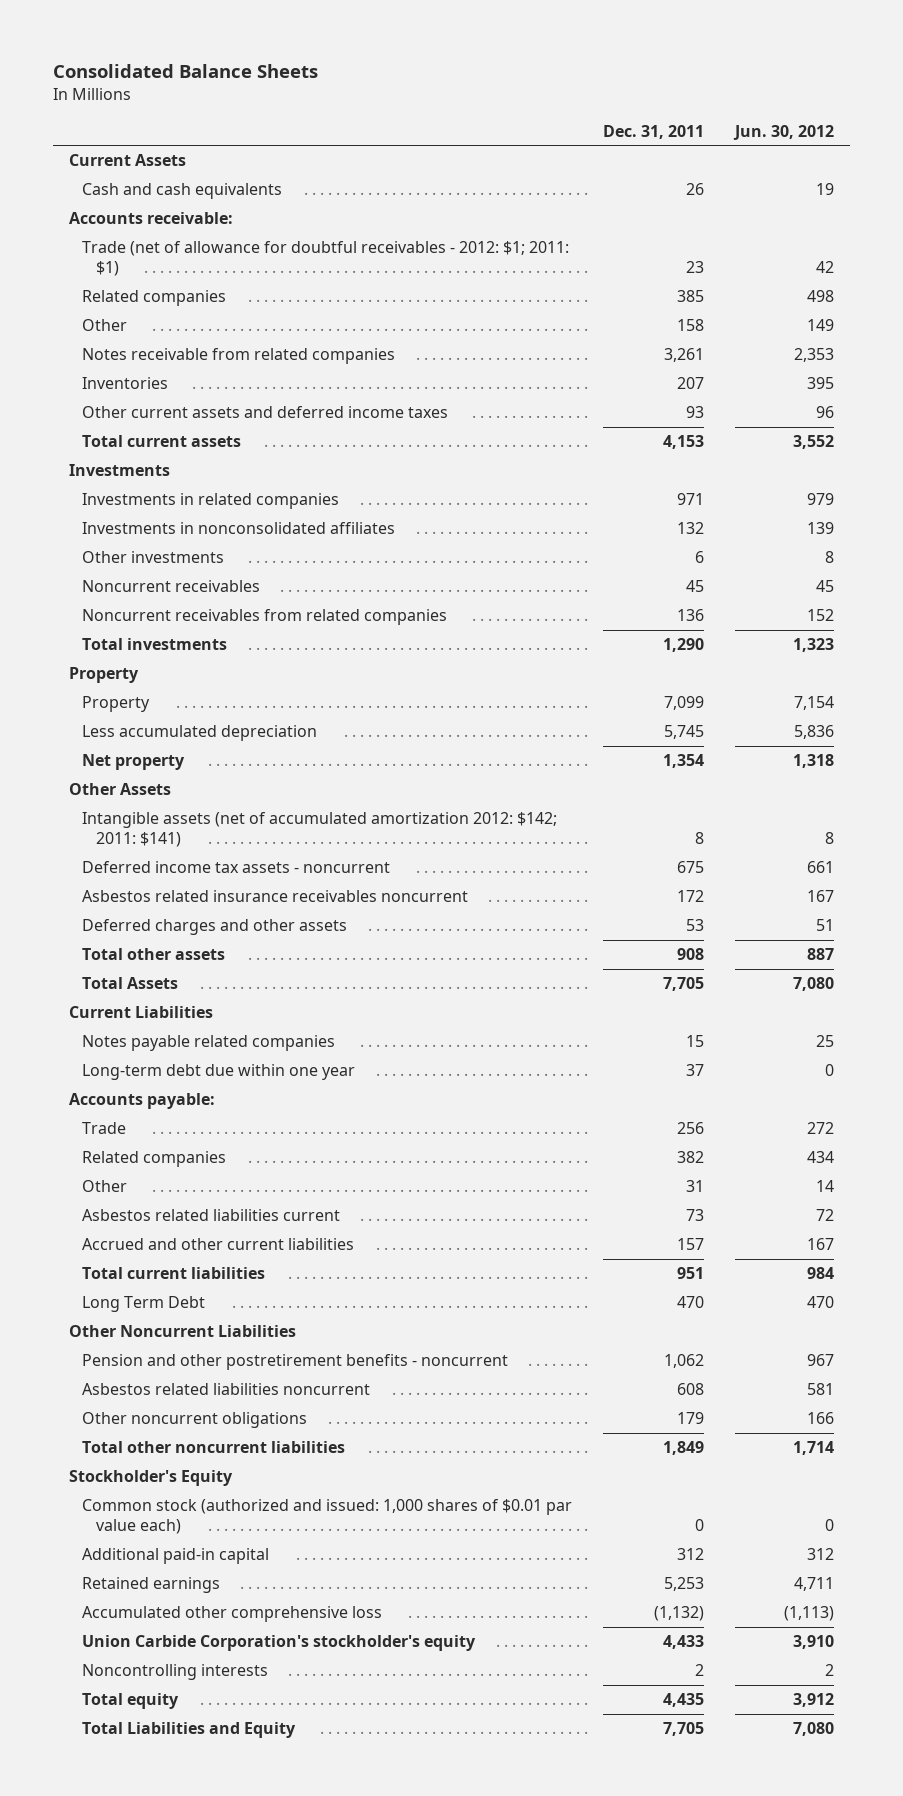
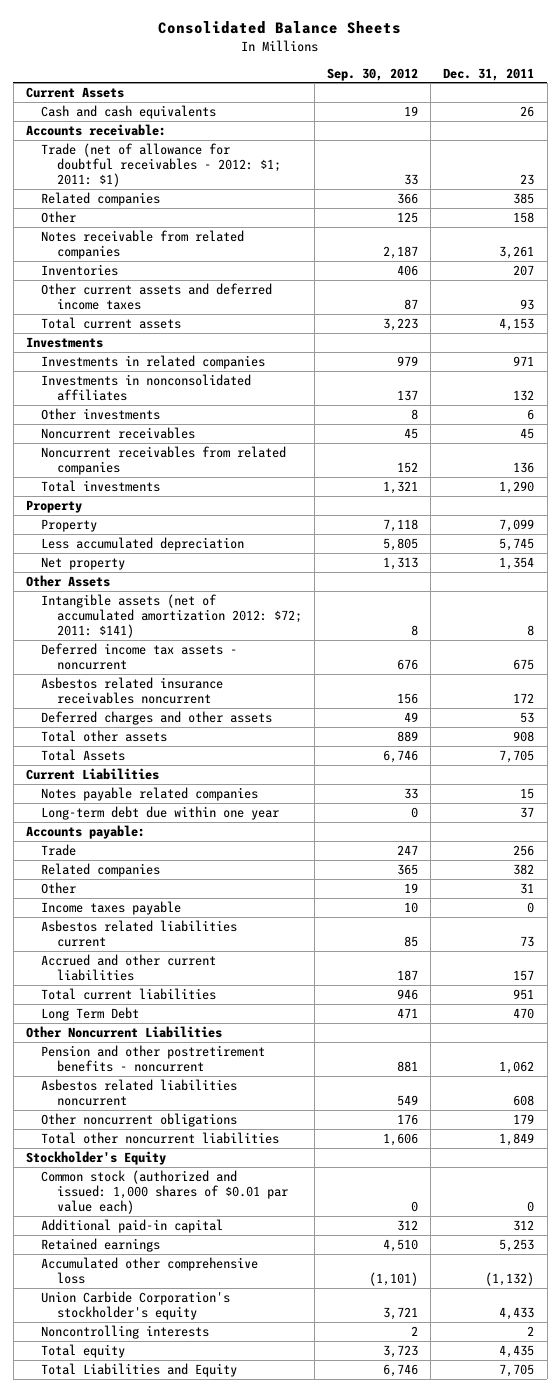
[733,124,835,140] Jun. 30, 2012 -> none
none -> [327,67,419,81] Sep. 30, 2012
[82,812,558,848] Intangible assets (net of accumulated amortization 2012: $142; 2011: $141) -> [41,593,302,639] Intangible assets (net of accumulated amortization 2012: $72; 2011: $141)
none -> [41,900,182,915] Income taxes payable

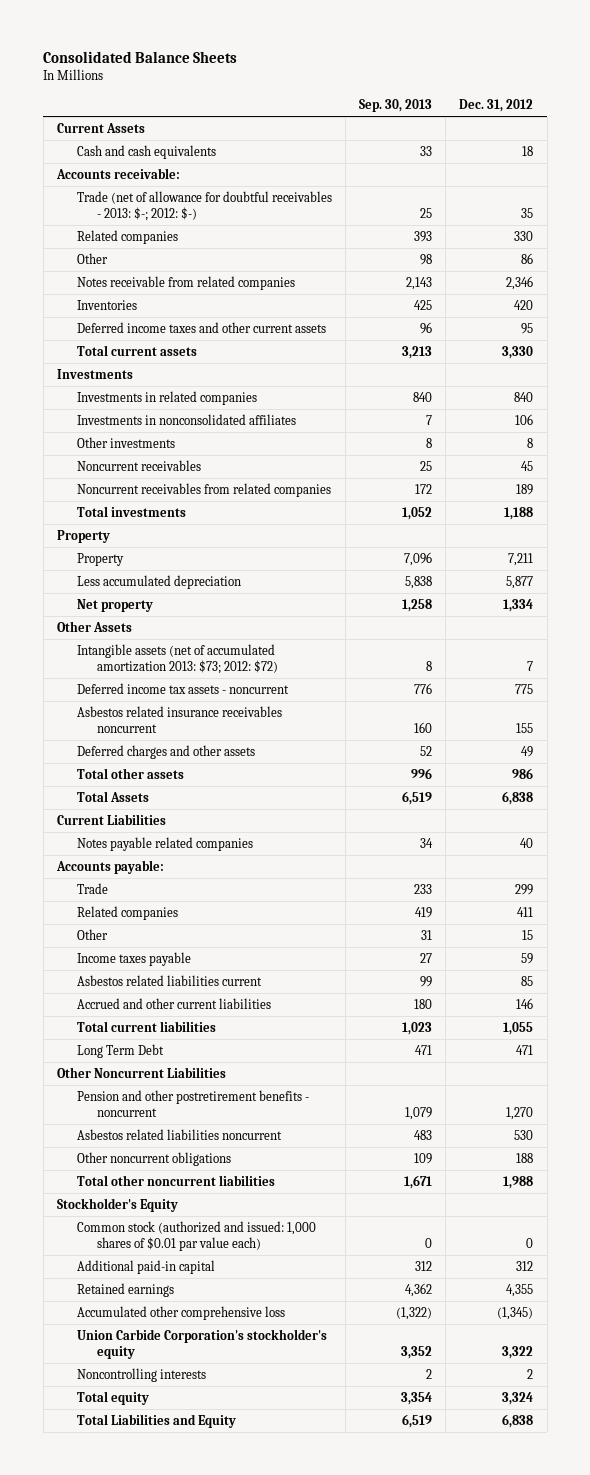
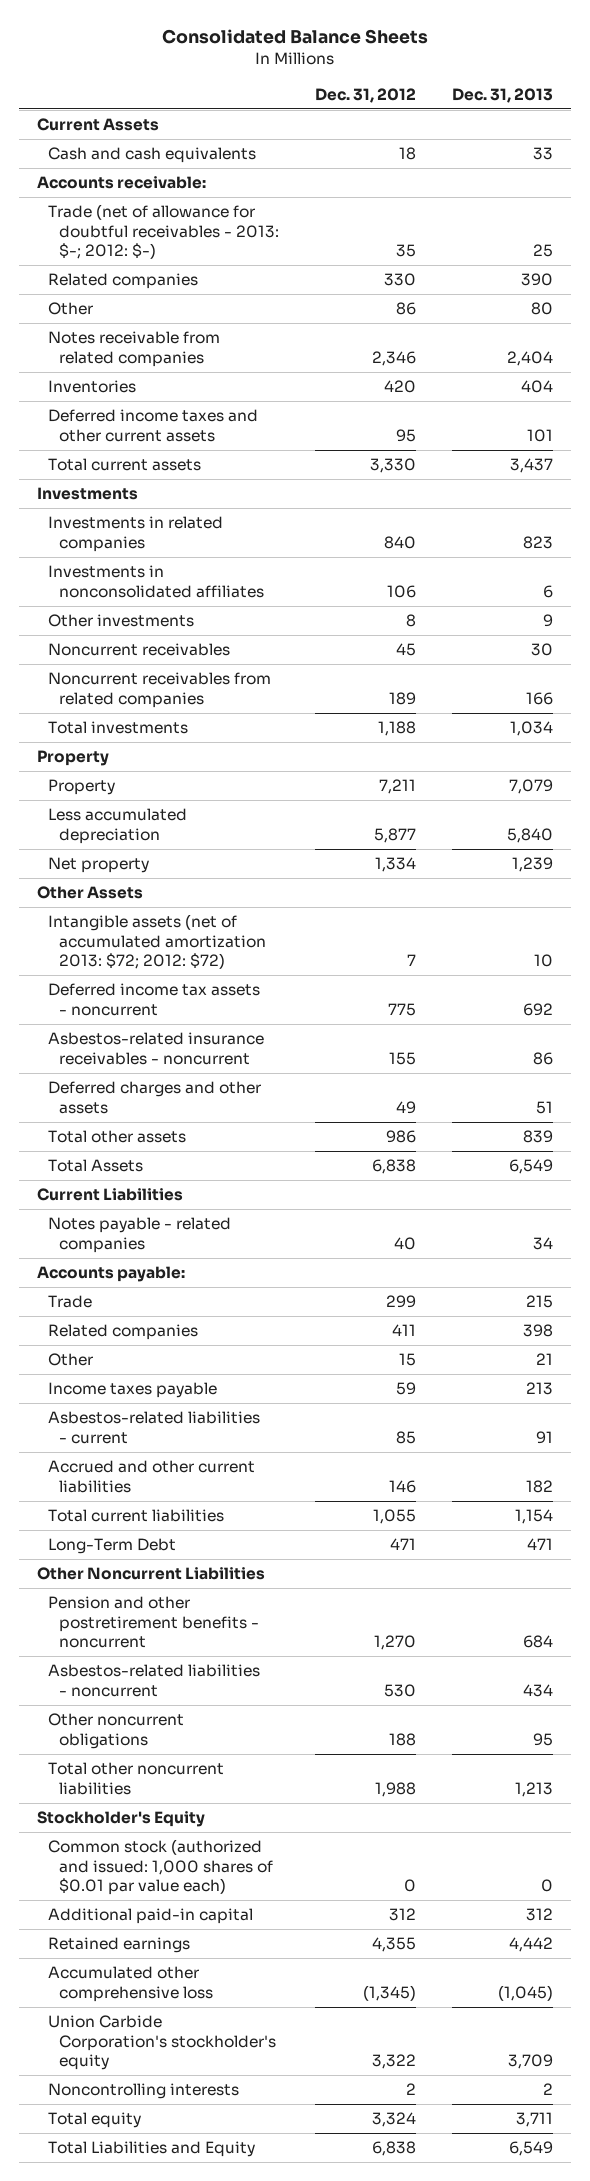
[359,99,433,113] Sep. 30, 2013 -> none
none -> [452,87,554,103] Dec. 31, 2013
[76,643,278,674] Intangible assets (net of accumulated amortization 2013: $73; 2012: $72) -> [48,914,267,970] Intangible assets (net of accumulated amortization 2013: $72; 2012: $72)
[76,705,282,733] Asbestos related insurance receivables noncurrent -> [48,1032,265,1065] Asbestos-related insurance receivables - noncurrent
[76,836,253,851] Notes payable related companies -> [48,1217,232,1253] Notes payable - related companies
[76,974,262,986] Asbestos related liabilities current -> [48,1411,261,1444] Asbestos-related liabilities - current
[76,1043,164,1058] Long Term Debt -> [48,1538,177,1555] Long-Term Debt
[76,1128,282,1140] Asbestos related liabilities noncurrent -> [48,1664,261,1697] Asbestos-related liabilities - noncurrent

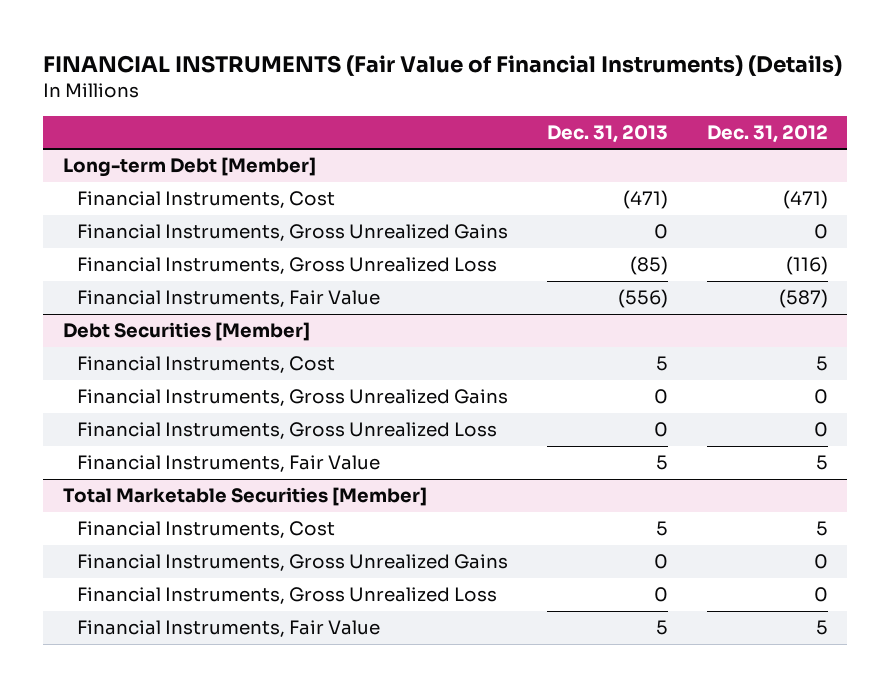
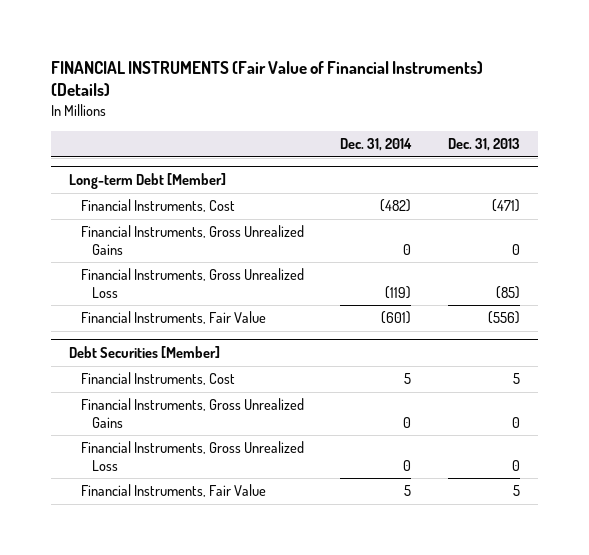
[707,124,829,143] Dec. 31, 2012 -> none
none -> [340,138,413,152] Dec. 31, 2014
[62,487,427,507] Total Marketable Securities [Member] -> none
[77,521,336,539] Financial Instruments, Cost -> none
[77,554,509,572] Financial Instruments, Gross Unrealized Gains -> none
[77,587,498,605] Financial Instruments, Gross Unrealized Loss -> none
[77,620,381,638] Financial Instruments, Fair Value -> none

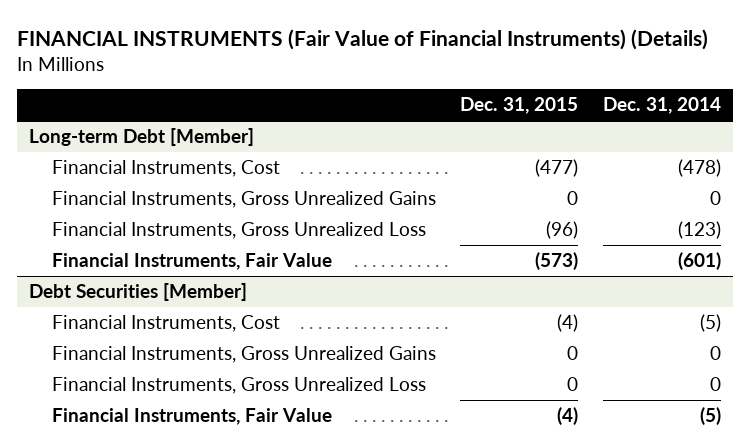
[448,138,521,152] Dec. 31, 2013 -> none
none -> [460,97,579,115] Dec. 31, 2015
[380,199,412,213] (482) -> [677,159,721,178] (478)
[385,285,412,299] (119) -> [677,221,721,240] (123)
[404,373,412,385] 5 -> [699,314,721,333] (5)
[404,485,412,497] 5 -> [699,407,721,426] (5)

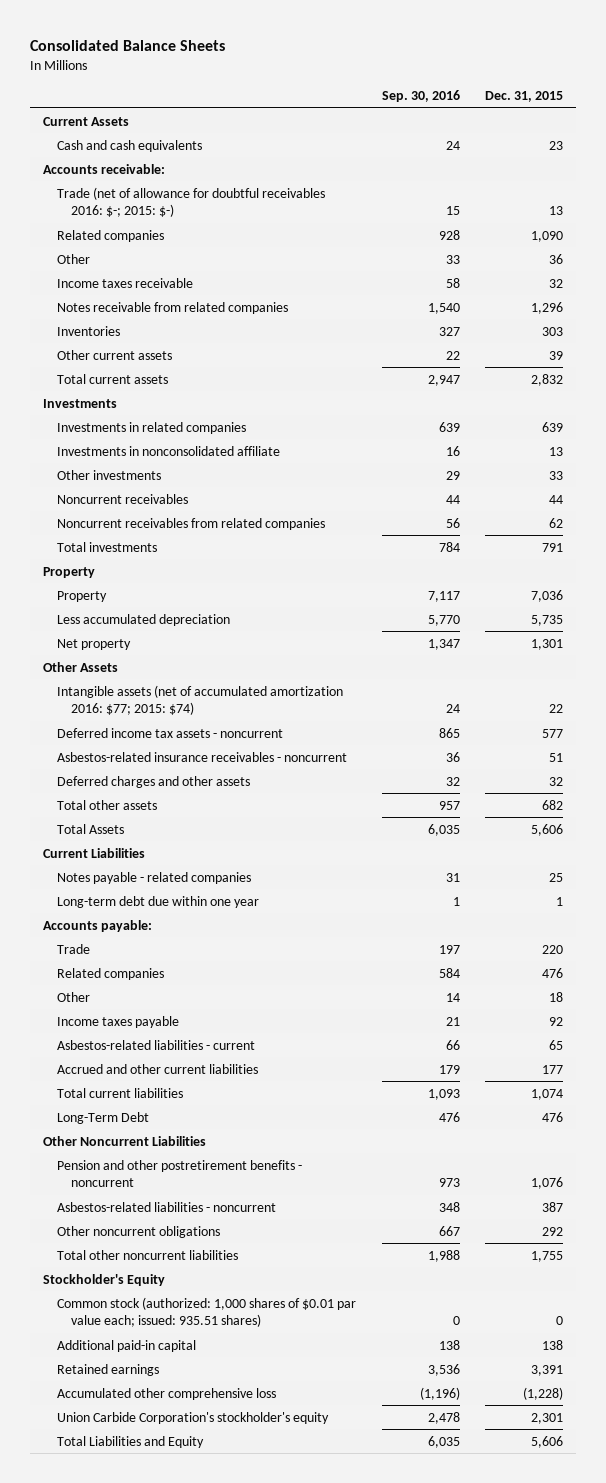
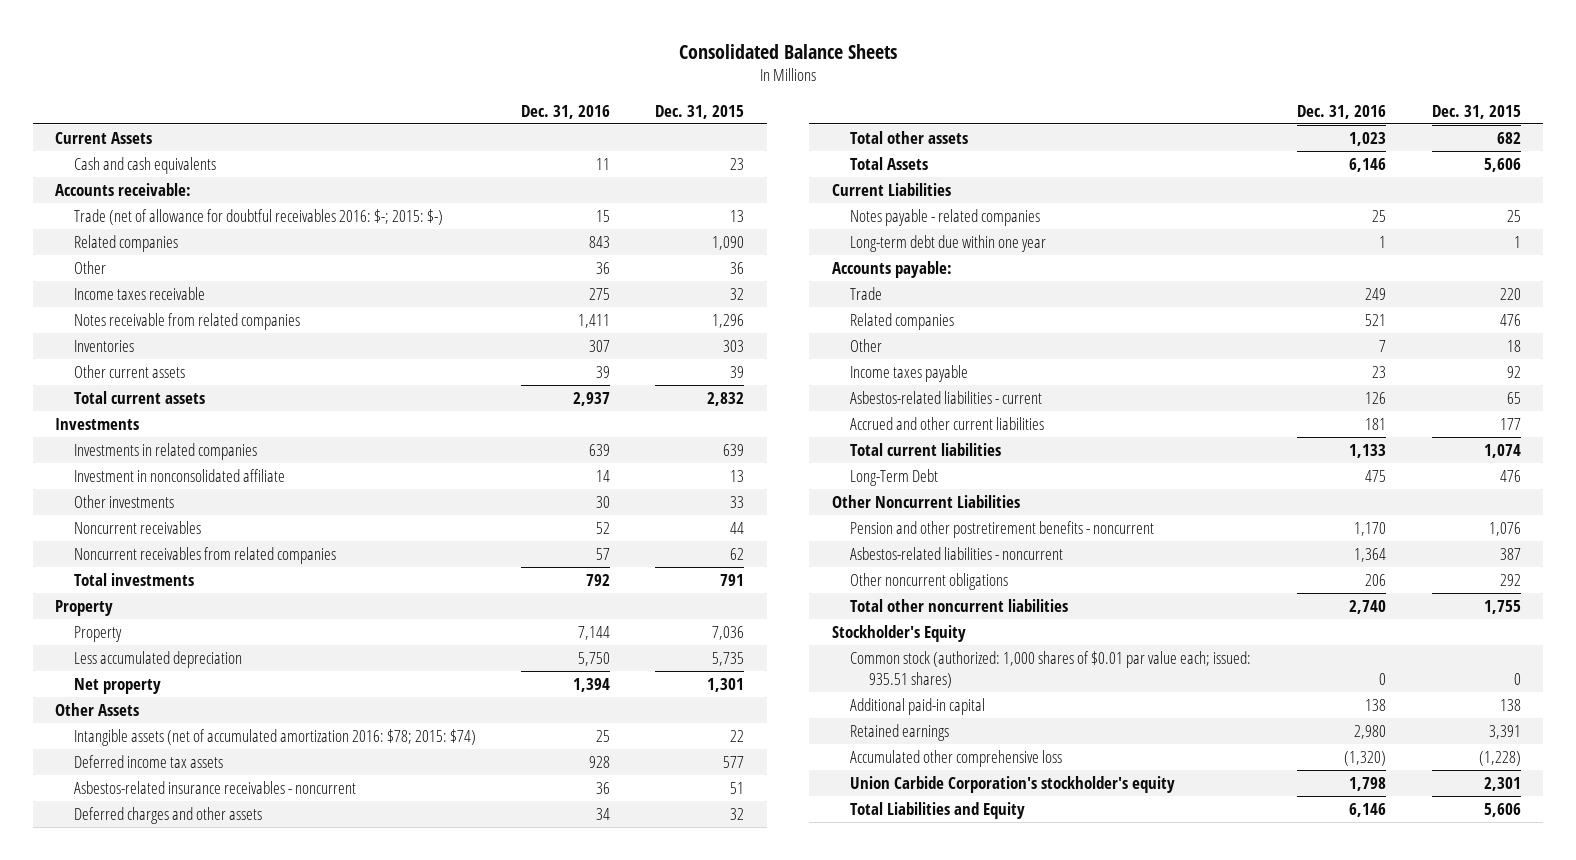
[381,89,460,102] Sep. 30, 2016 -> none
none -> [521,104,611,119] Dec. 31, 2016
[56,445,280,456] Investments in nonconsolidated affiliate -> [73,468,285,482] Investment in nonconsolidated affiliate
[56,684,343,716] Intangible assets (net of accumulated amortization 2016: $77; 2015: $74) -> [73,728,476,746] Intangible assets (net of accumulated amortization 2016: $78; 2015: $74)
[56,727,283,738] Deferred income tax assets - noncurrent -> [73,754,223,768] Deferred income tax assets

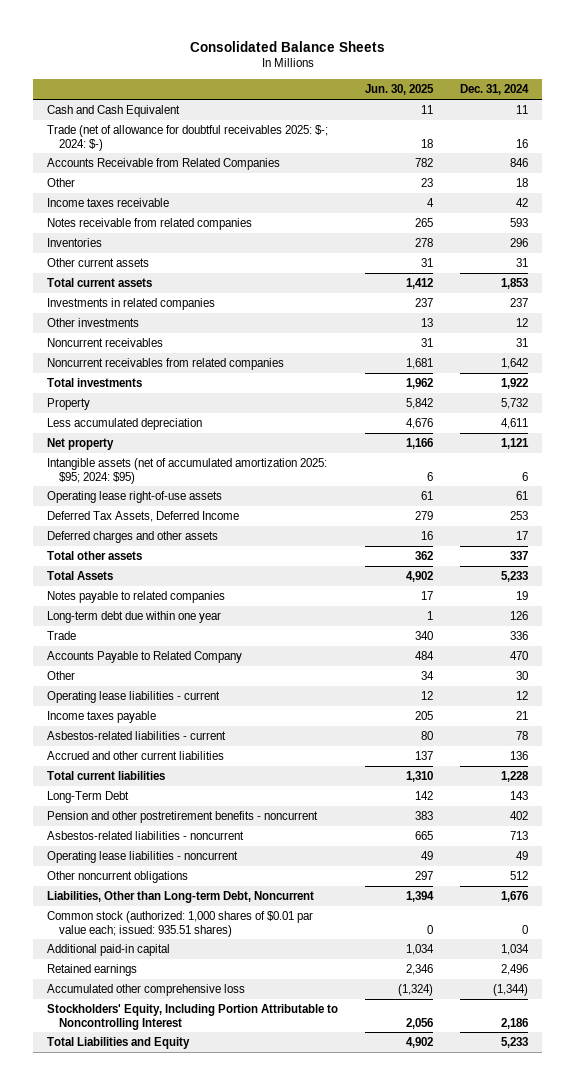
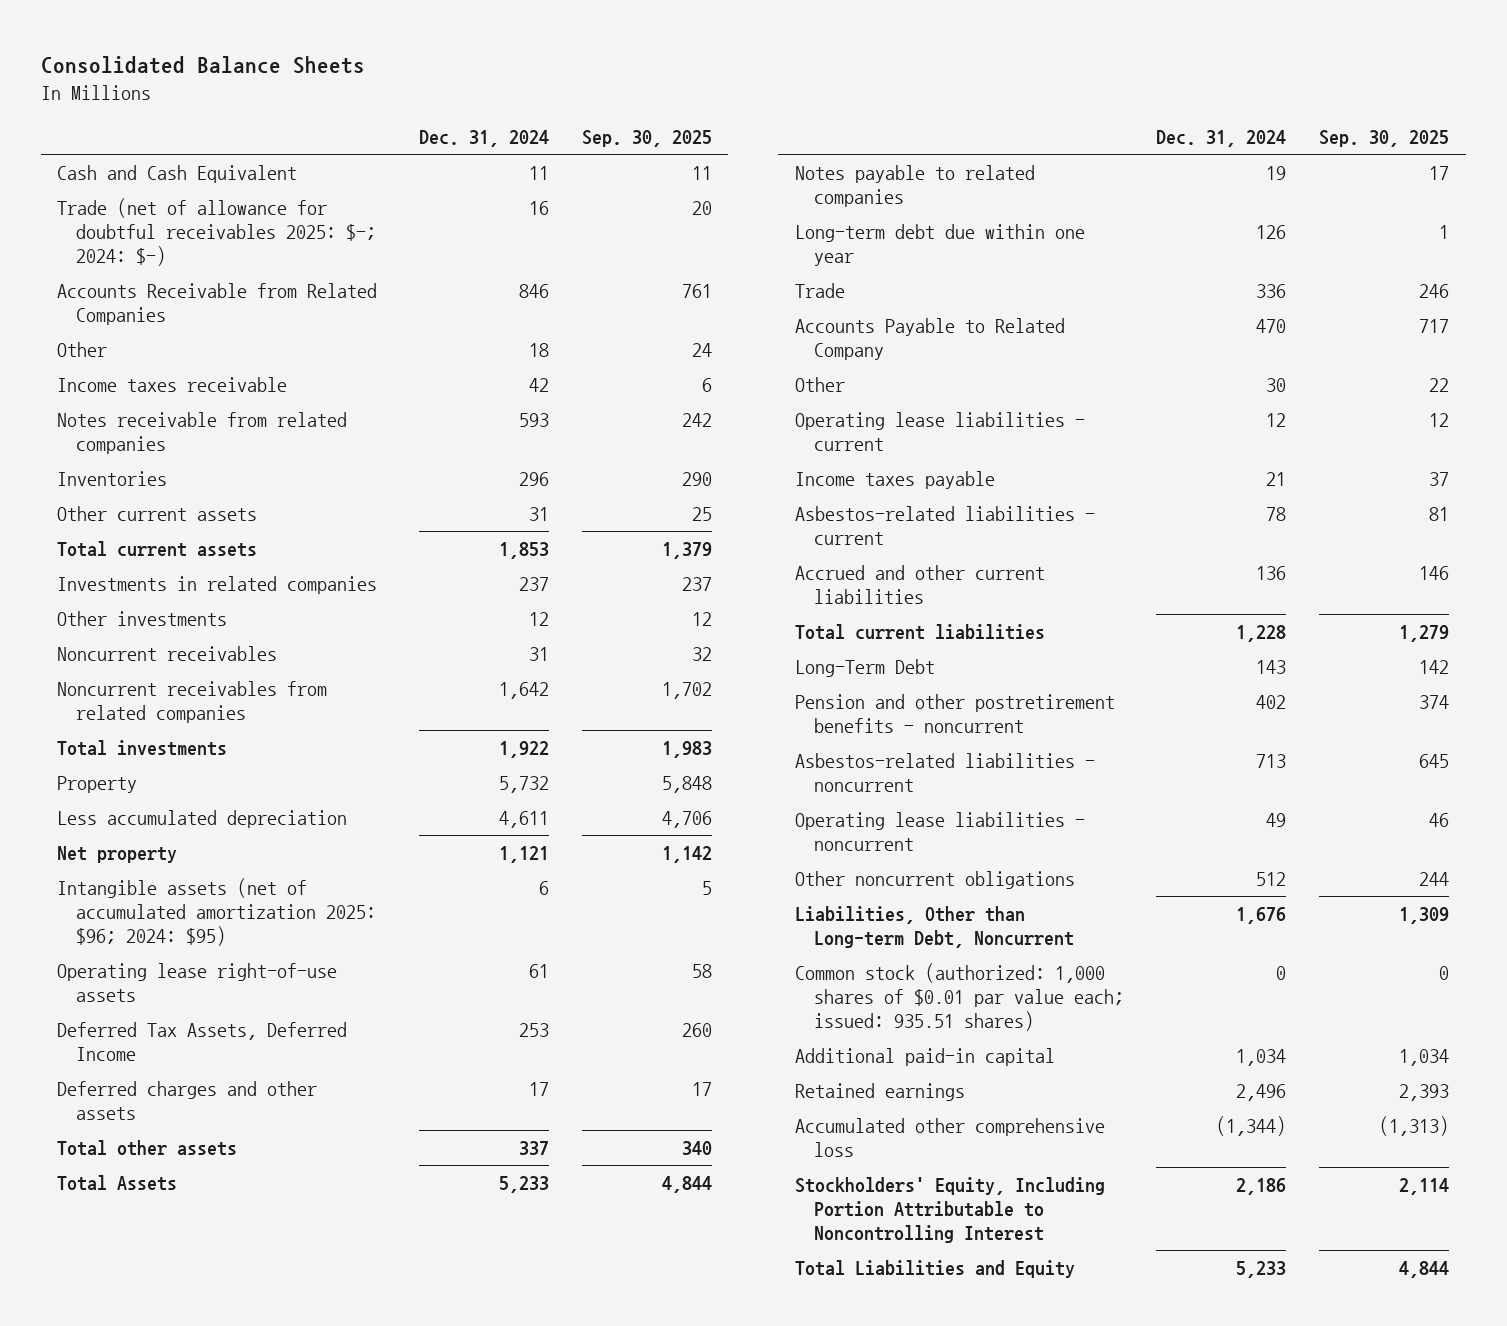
[365,84,435,96] Jun. 30, 2025 -> none
none -> [581,130,712,148] Sep. 30, 2025
[46,458,327,484] Intangible assets (net of accumulated amortization 2025: $95; 2024: $95) -> [57,877,377,946] Intangible assets (net of accumulated amortization 2025: $96; 2024: $95)

